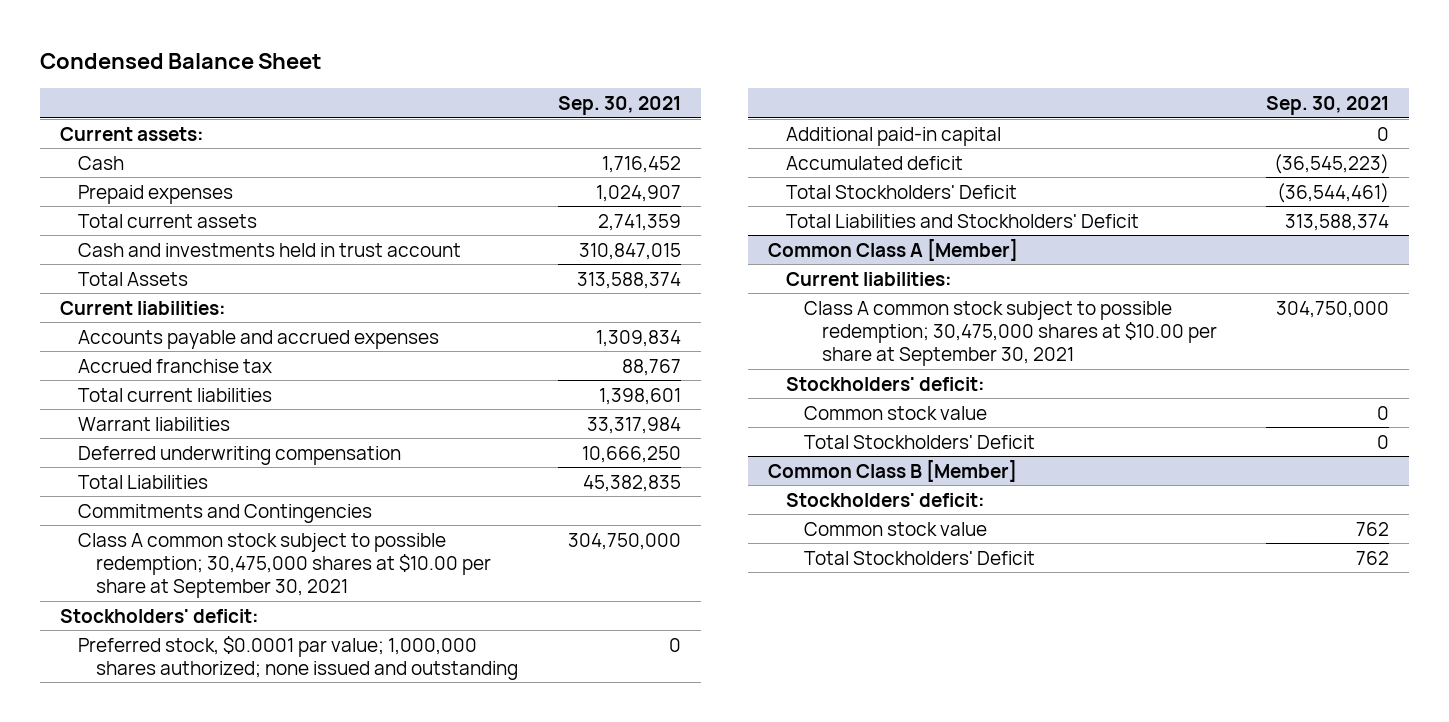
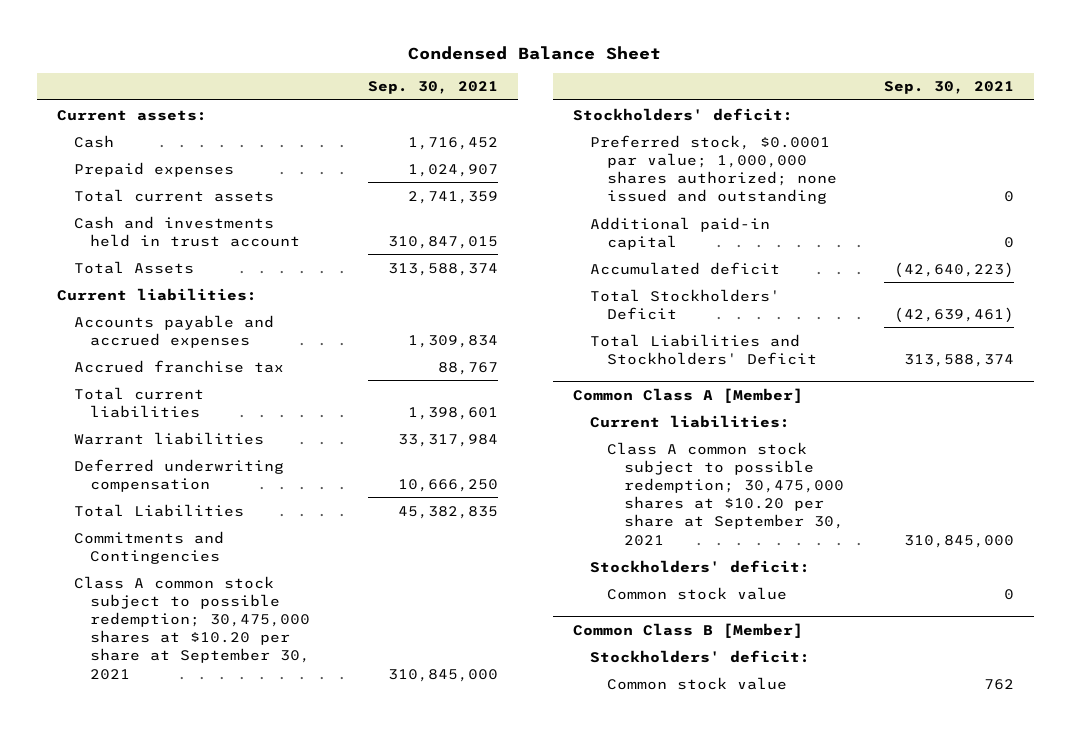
[77,532,492,598] Class A common stock subject to possible redemption; 30,475,000 shares at $10.00 per share at September 30, 2021 -> [73,575,311,680] Class A common stock subject to possible redemption; 30,475,000 shares at $10.20 per share at September 30, 2021
[567,532,681,550] 304,750,000 -> [387,668,498,682] 310,845,000
[1274,153,1390,174] (36,545,223) -> [893,261,1014,278] (42,640,223)
[1277,182,1390,203] (36,544,461) -> [893,306,1014,323] (42,639,461)
[804,300,1218,366] Class A common stock subject to possible redemption; 30,475,000 shares at $10.00 per share at September 30, 2021 -> [606,441,844,546] Class A common stock subject to possible redemption; 30,475,000 shares at $10.20 per share at September 30, 2021
[1276,300,1390,318] 304,750,000 -> [903,534,1014,548] 310,845,000
[804,434,1036,449] Total Stockholders' Deficit -> none
[804,550,1036,565] Total Stockholders' Deficit -> none

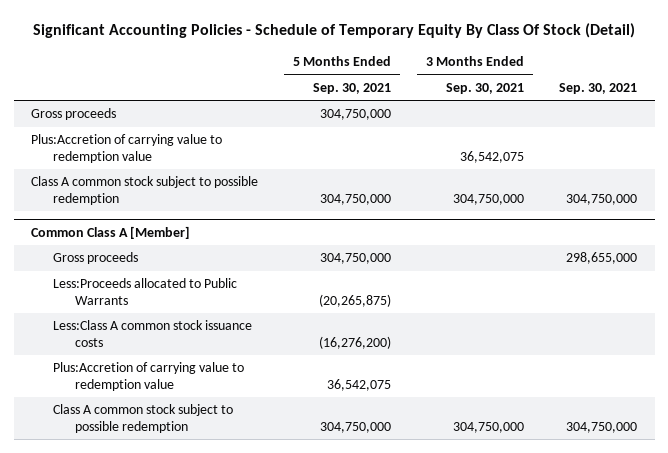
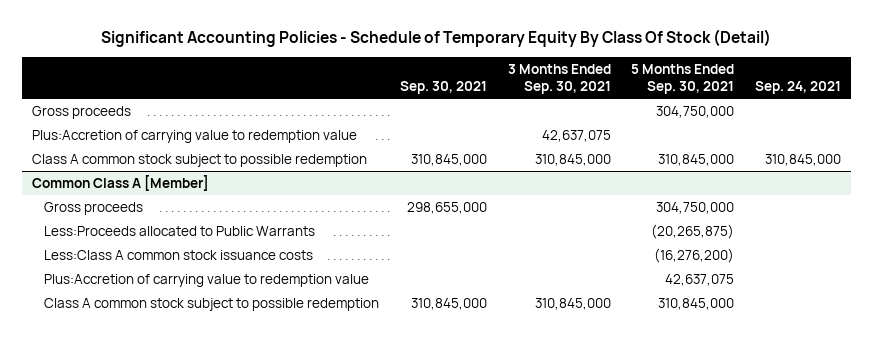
none -> [754,80,841,94] Sep. 24, 2021
[460,151,525,164] 36,542,075 -> [541,130,611,143] 42,637,075
[320,194,392,206] 304,750,000 -> [658,154,735,167] 310,845,000
[453,194,525,206] 304,750,000 -> [534,154,611,167] 310,845,000
[566,194,638,206] 304,750,000 -> [410,154,487,167] 310,845,000
[327,379,392,392] 36,542,075 -> [665,274,735,287] 42,637,075
[320,422,392,434] 304,750,000 -> [658,298,735,311] 310,845,000
[453,422,525,434] 304,750,000 -> [534,298,611,311] 310,845,000
[566,422,638,434] 304,750,000 -> [410,298,487,311] 310,845,000

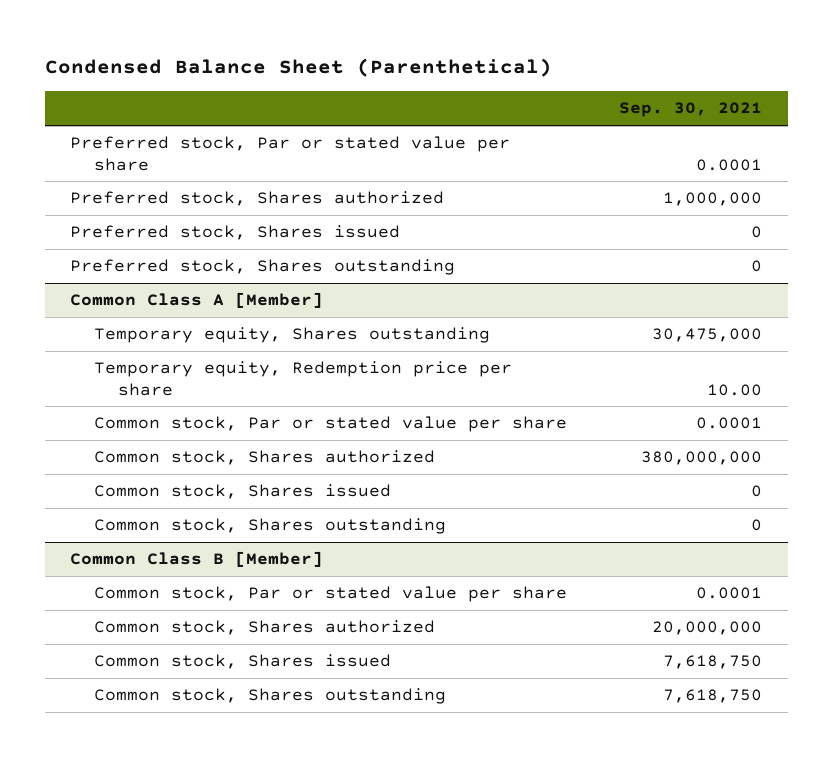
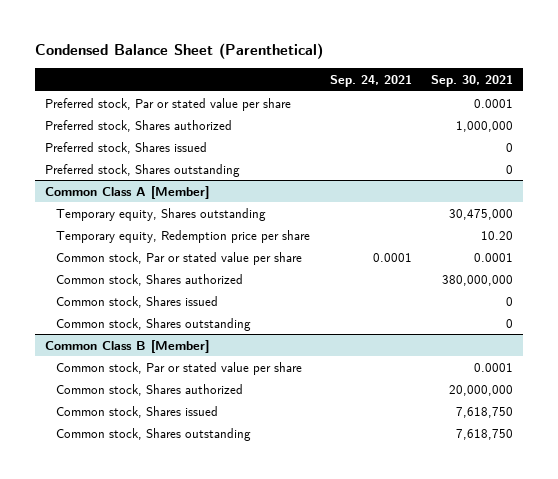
none -> [329,75,412,88] Sep. 24, 2021
[706,383,762,396] 10.00 -> [481,230,514,240] 10.20

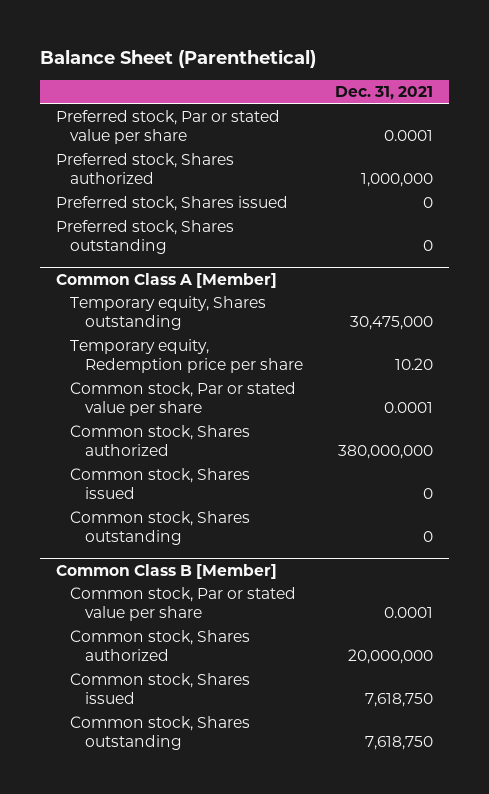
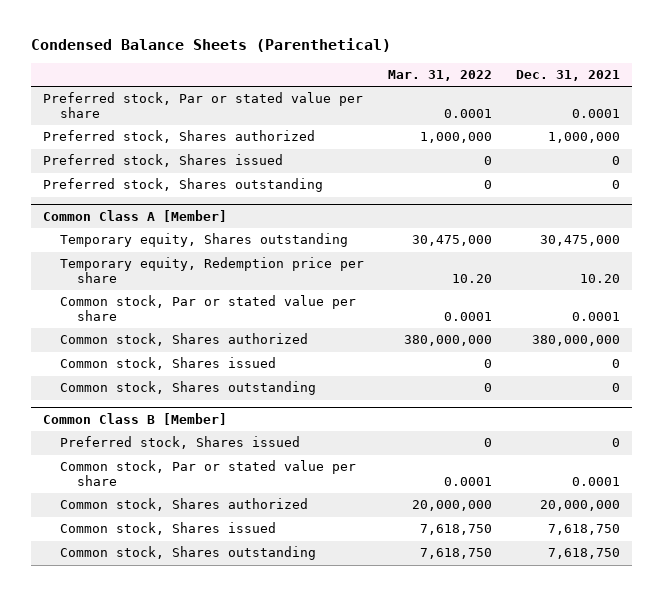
[39,49,316,69] Balance Sheet (Parenthetical) -> [30,38,391,53] Condensed Balance Sheets (Parenthetical)
none -> [387,69,492,81] Mar. 31, 2022
none -> [59,436,300,450] Preferred stock, Shares issued

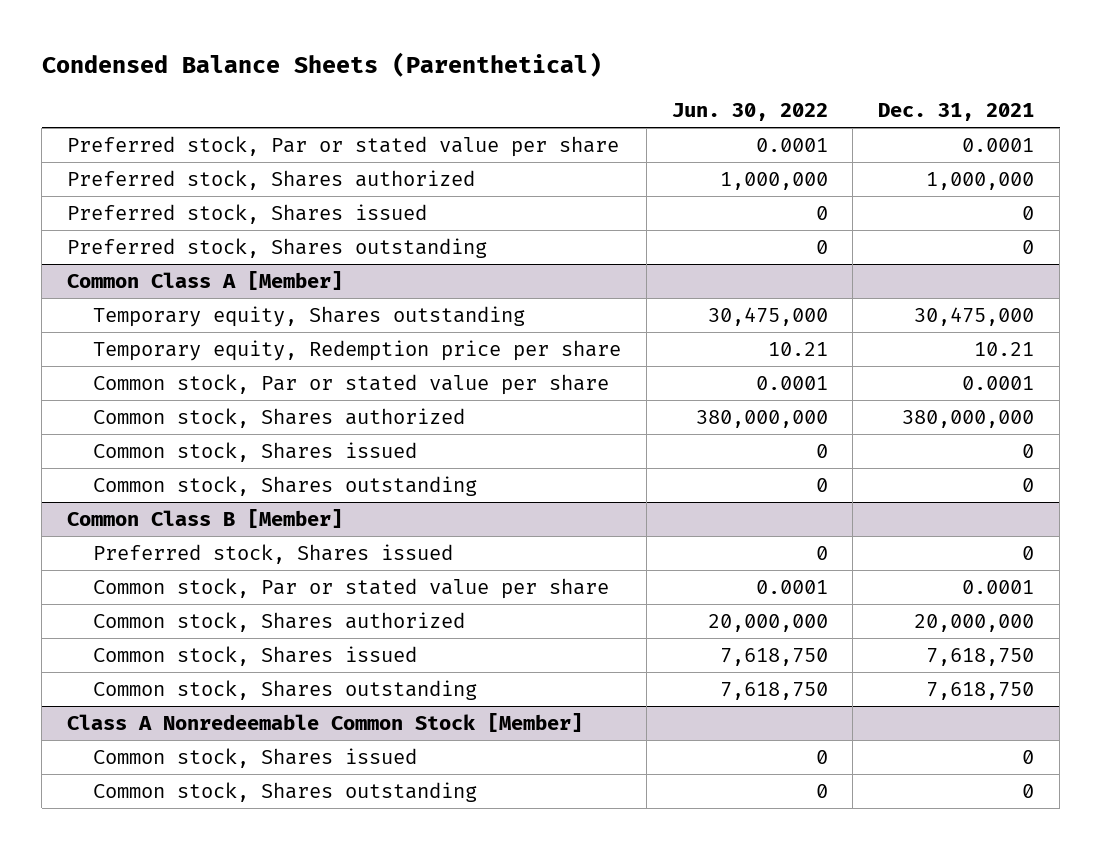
[387,69,492,81] Mar. 31, 2022 -> none
none -> [671,102,828,121] Jun. 30, 2022
[580,274,621,284] 10.20 -> [974,342,1035,357] 10.21
none -> [67,713,584,733] Class A Nonredeemable Common Stock [Member]
none -> [92,748,417,769] Common stock, Shares issued
none -> [92,782,477,803] Common stock, Shares outstanding

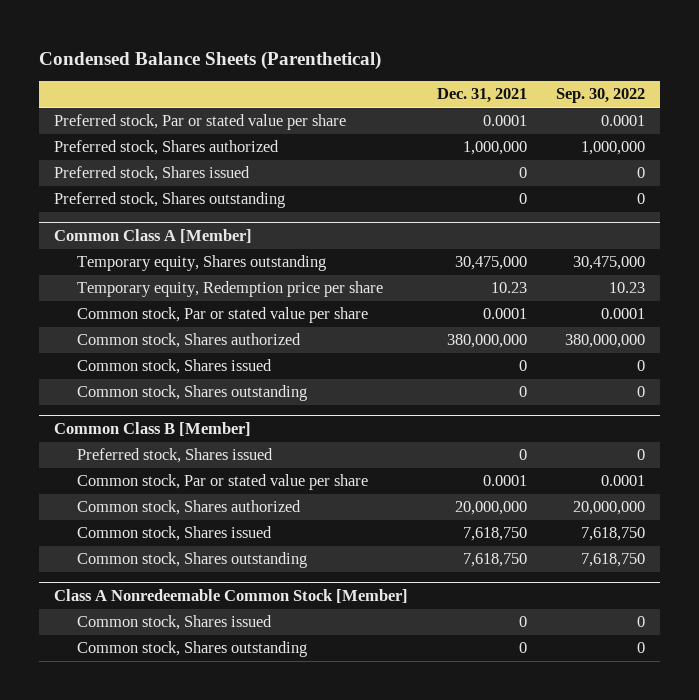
[671,102,828,121] Jun. 30, 2022 -> none
none -> [556,88,646,104] Sep. 30, 2022
[974,342,1035,357] 10.21 -> [490,282,527,294] 10.23

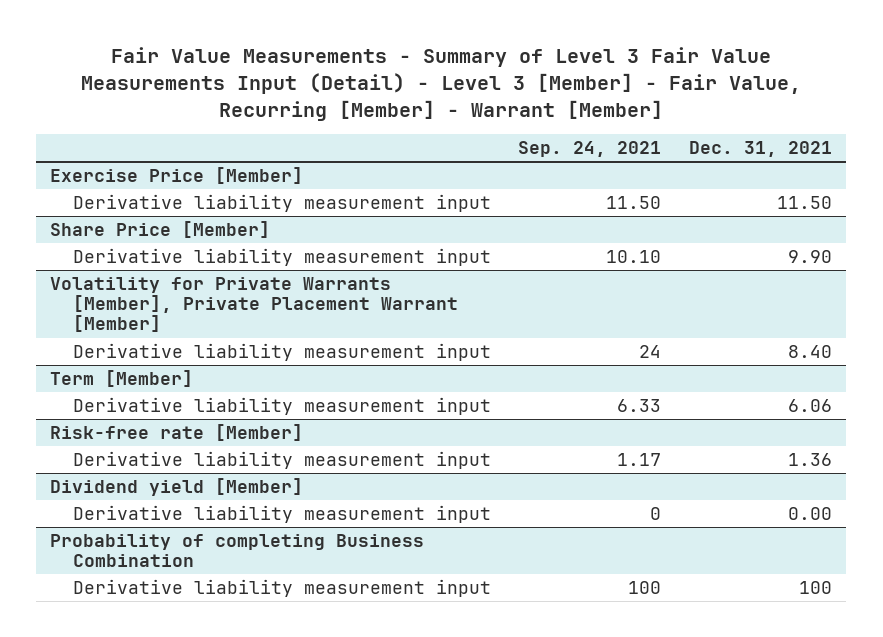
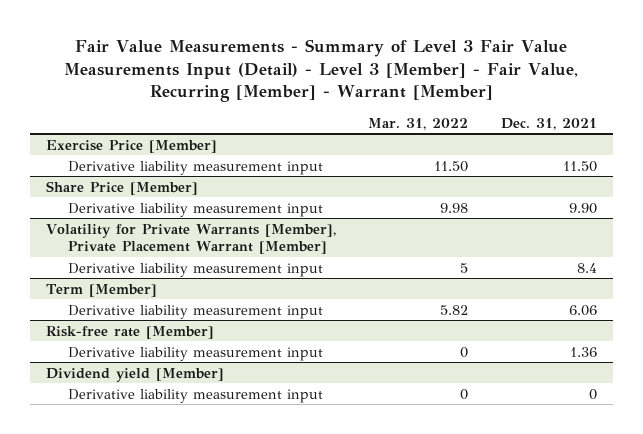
[518,141,662,158] Sep. 24, 2021 -> none
none -> [368,117,469,130] Mar. 31, 2022
[788,344,833,358] 8.40 -> [576,262,597,273] 8.4
[50,533,425,568] Probability of completing Business Combination -> none
[72,578,491,597] Derivative liability measurement input -> none
[788,506,833,520] 0.00 -> [588,388,597,400] 0

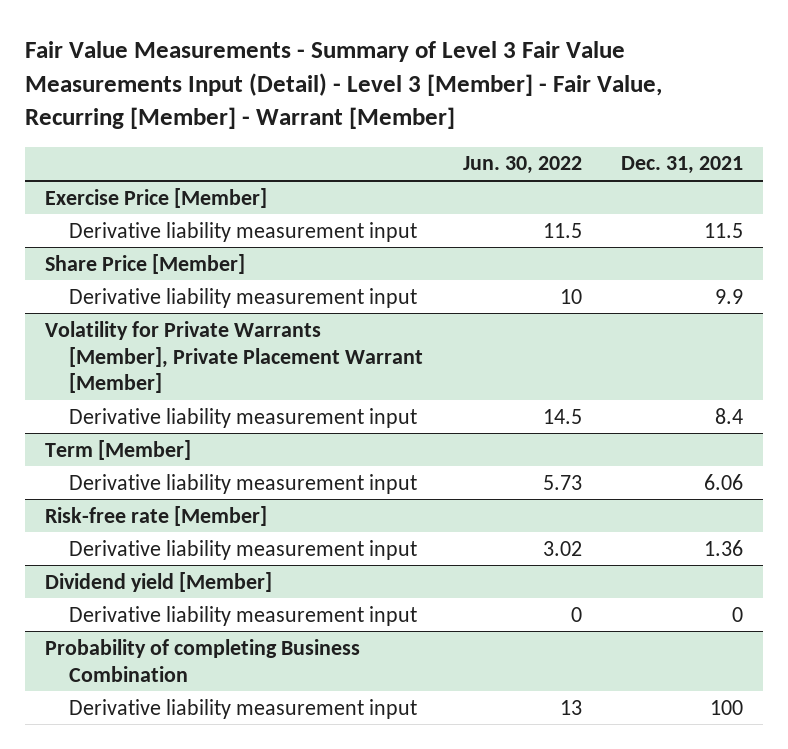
[368,117,469,130] Mar. 31, 2022 -> none
none -> [462,156,582,175] Jun. 30, 2022
[562,160,597,172] 11.50 -> [704,222,744,238] 11.5
[568,202,597,214] 9.90 -> [715,288,744,304] 9.9
none -> [44,638,360,682] Probability of completing Business Combination
none -> [68,698,417,719] Derivative liability measurement input

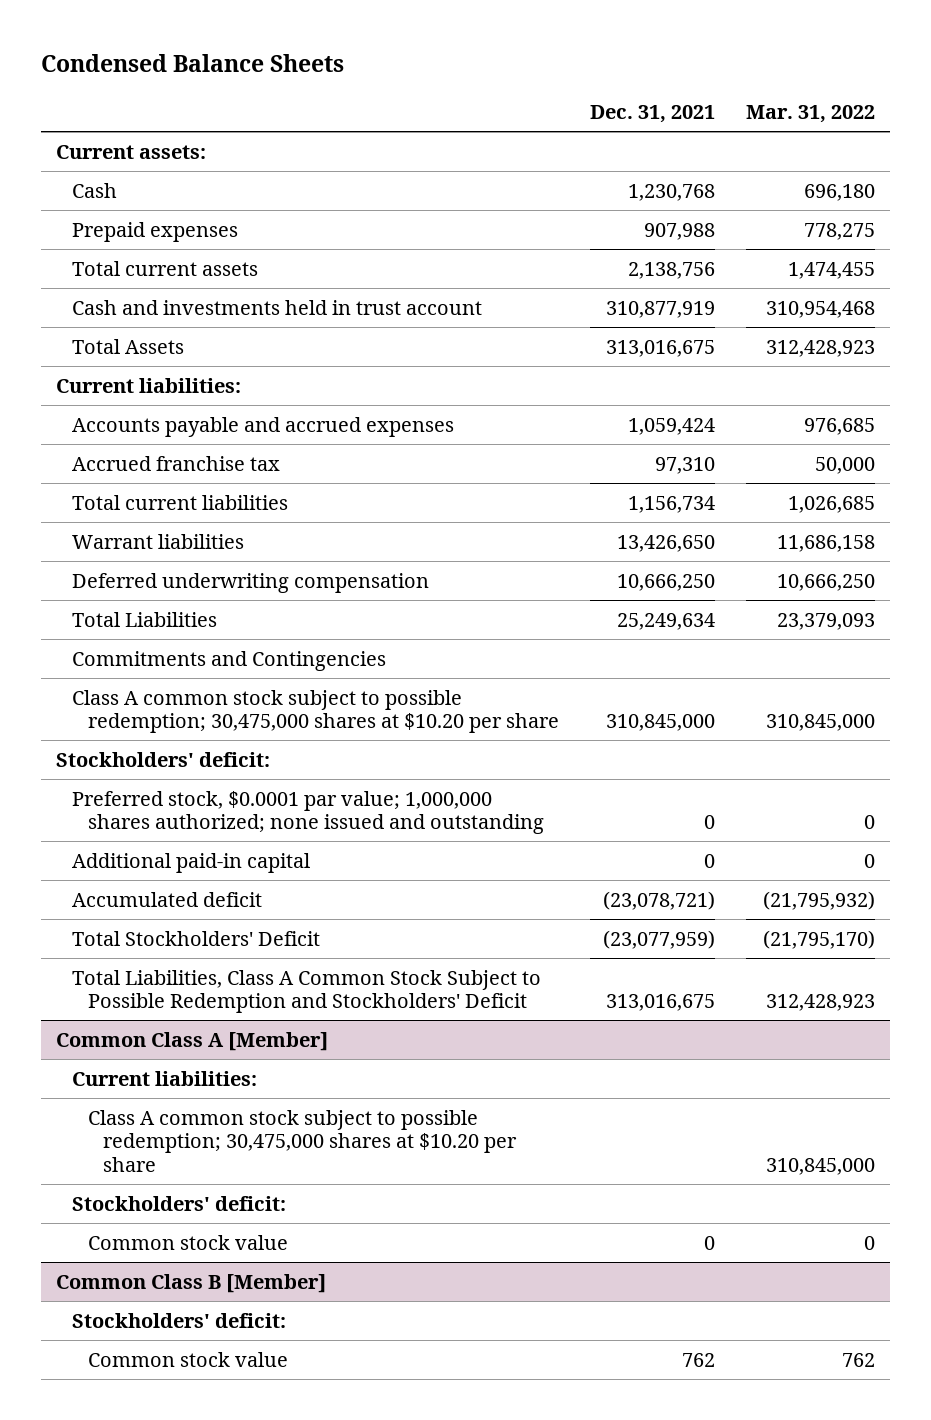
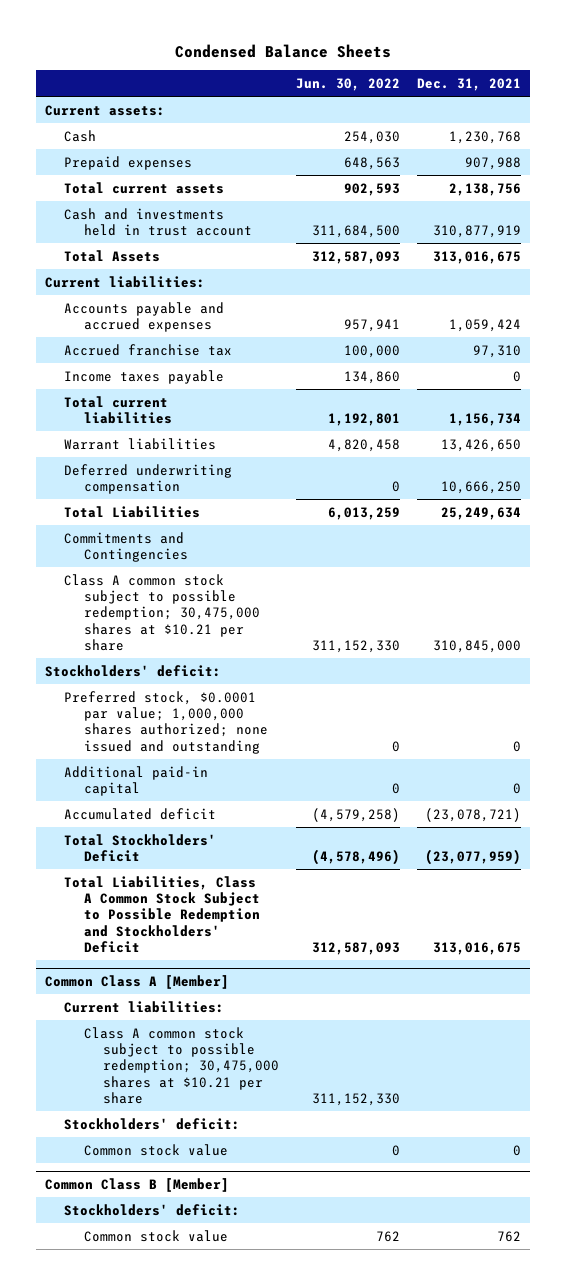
[745,104,875,123] Mar. 31, 2022 -> none
none -> [296,77,401,91] Jun. 30, 2022
none -> [64,369,225,384] Income taxes payable
[71,689,559,734] Class A common stock subject to possible redemption; 30,475,000 shares at $10.20 per share -> [64,573,260,652] Class A common stock subject to possible redemption; 30,475,000 shares at $10.21 per share
[87,1109,518,1172] Class A common stock subject to possible redemption; 30,475,000 shares at $10.20 per share -> [83,1026,280,1105] Class A common stock subject to possible redemption; 30,475,000 shares at $10.21 per share

